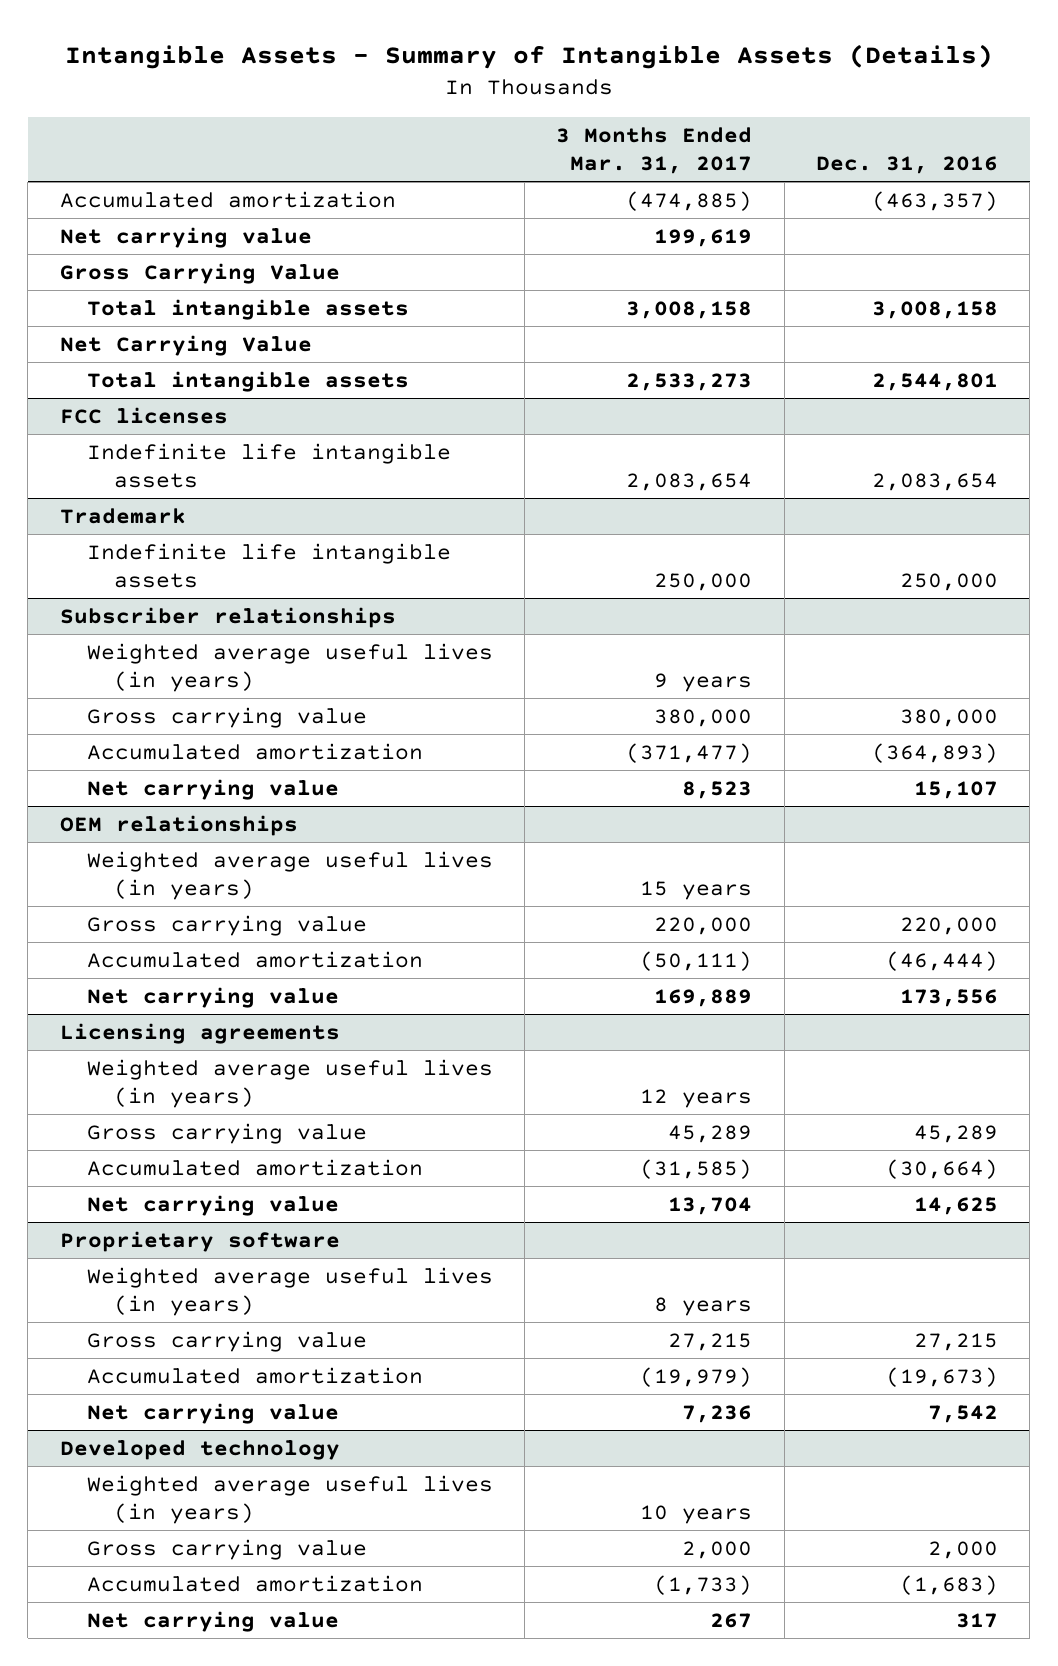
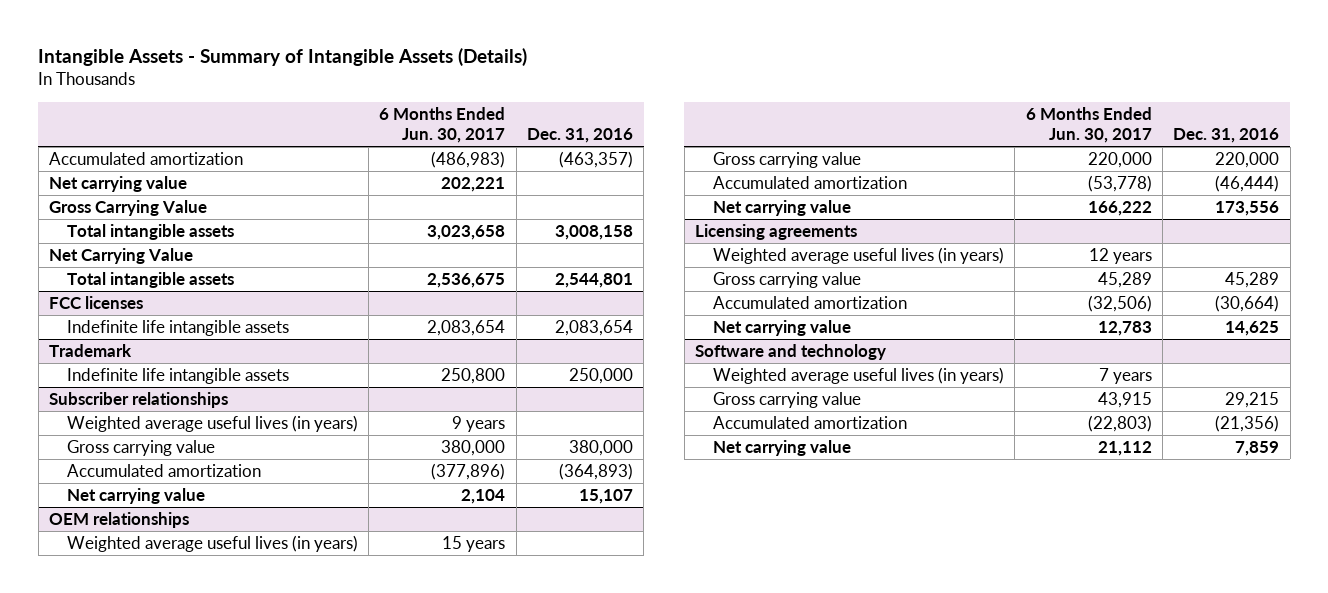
[556,126,753,175] 3 Months Ended Mar. 31, 2017 -> none
none -> [379,106,506,143] 6 Months Ended Jun. 30, 2017
[59,1230,340,1252] Proprietary software -> none
[86,1266,493,1317] Weighted average useful lives (in years) -> none
[86,1330,367,1352] Gross carrying value -> none
[86,1366,423,1384] Accumulated amortization -> none
[86,1402,339,1424] Net carrying value -> none
[59,1439,340,1460] Developed technology -> none
none -> [695,343,887,360] Software and technology
[927,1540,998,1559] 2,000 -> [1225,391,1280,408] 29,215
[899,1574,998,1595] (1,683) -> [1215,414,1280,432] (21,356)
[955,1612,998,1628] 317 -> [1235,440,1280,456] 7,859

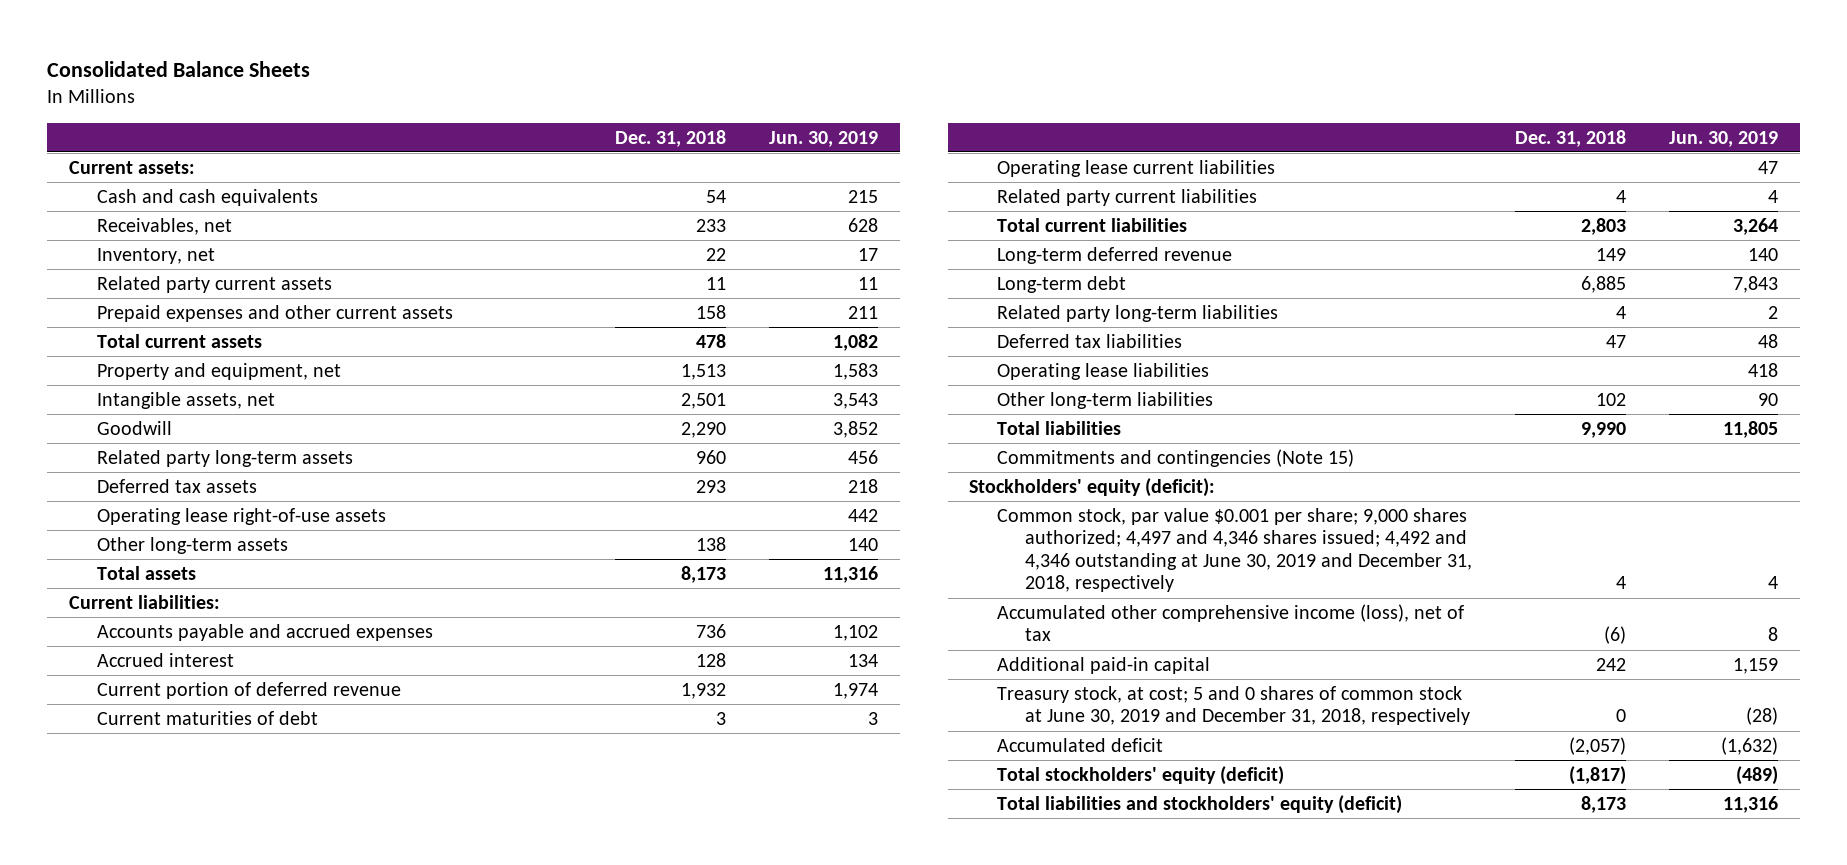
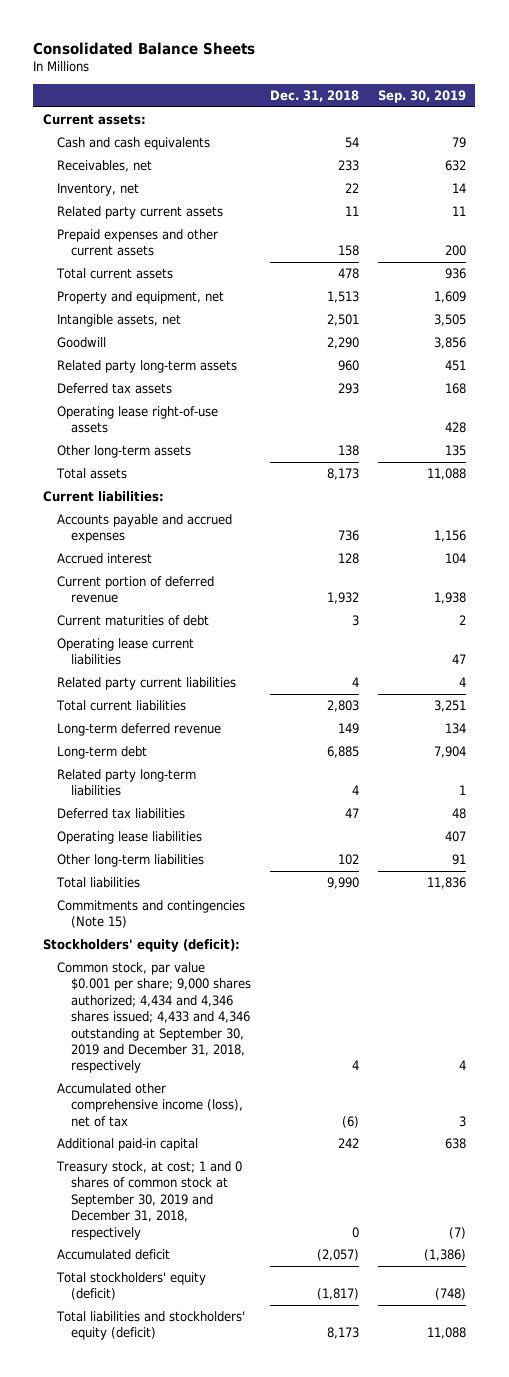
[769,130,879,147] Jun. 30, 2019 -> none
none -> [377,90,466,104] Sep. 30, 2019
[997,507,1472,593] Common stock, par value $0.001 per share; 9,000 shares authorized; 4,497 and 4,346 shares issued; 4,492 and 4,346 outstanding at June 30, 2019 and December 31, 2018, respectively -> [56,962,252,1074] Common stock, par value $0.001 per share; 9,000 shares authorized; 4,434 and 4,346 shares issued; 4,433 and 4,346 outstanding at September 30, 2019 and December 31, 2018, respectively
[997,685,1470,726] Treasury stock, at cost; 5 and 0 shares of common stock at June 30, 2019 and December 31, 2018, respectively -> [55,1161,242,1240] Treasury stock, at cost; 1 and 0 shares of common stock at September 30, 2019 and December 31, 2018, respectively

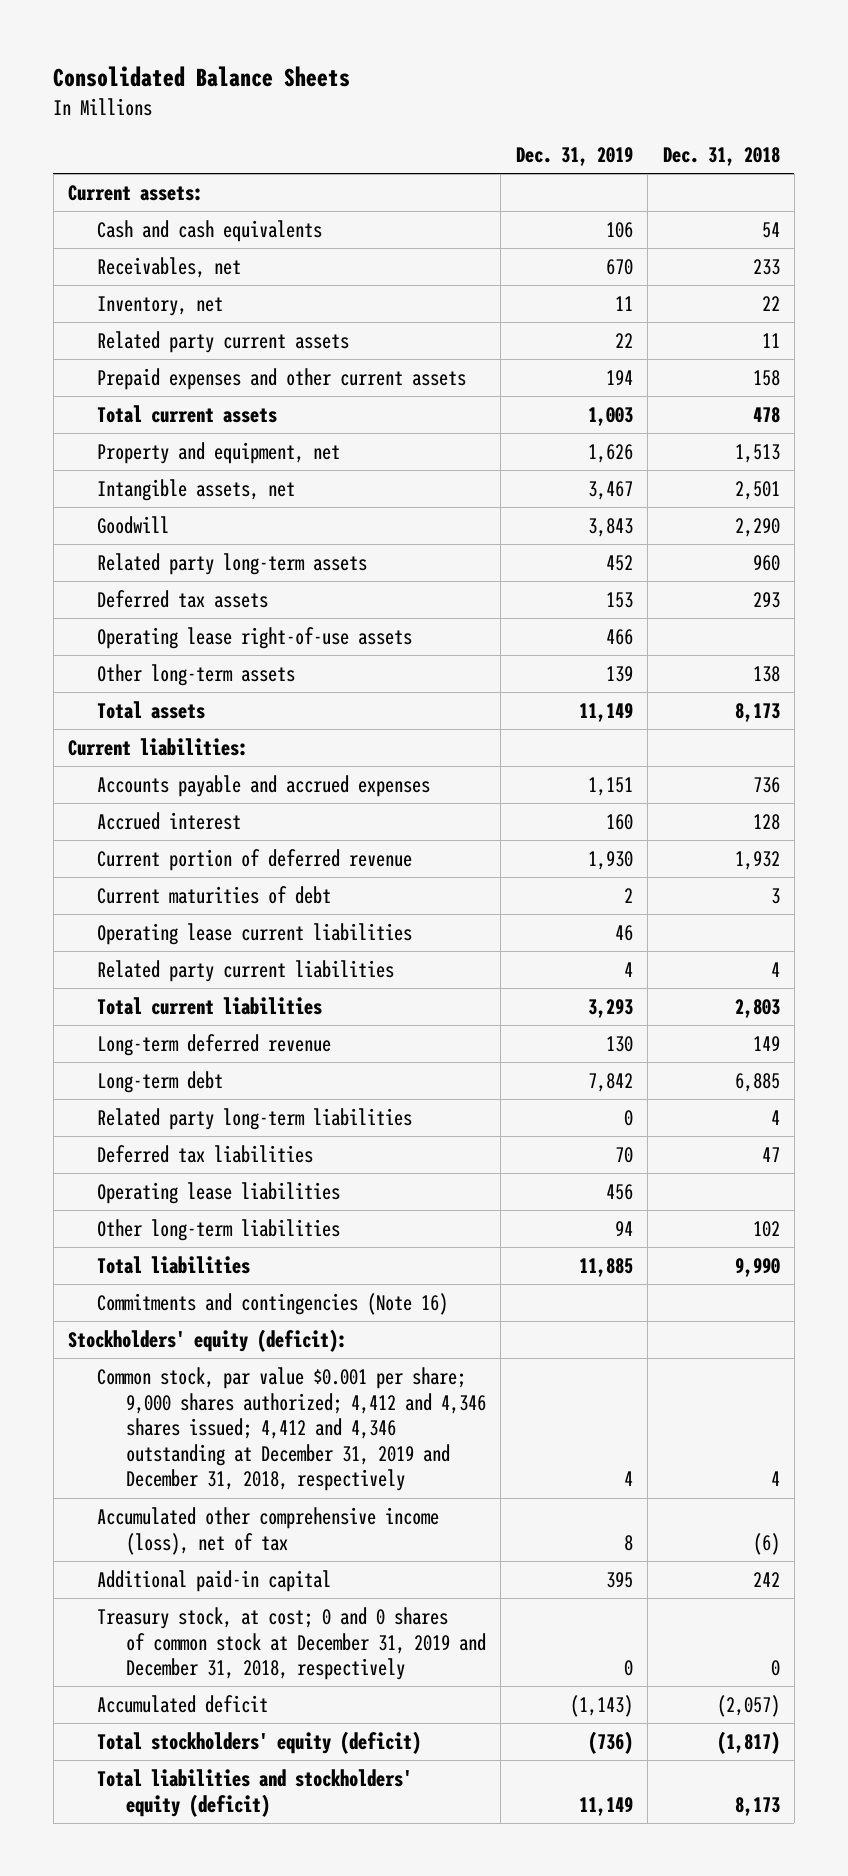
[377,90,466,104] Sep. 30, 2019 -> none
none -> [515,146,633,166] Dec. 31, 2019
[56,900,245,929] Commitments and contingencies (Note 15) -> [96,1293,448,1316] Commitments and contingencies (Note 16)
[56,962,252,1074] Common stock, par value $0.001 per share; 9,000 shares authorized; 4,434 and 4,346 shares issued; 4,433 and 4,346 outstanding at September 30, 2019 and December 31, 2018, respectively -> [96,1367,486,1492] Common stock, par value $0.001 per share; 9,000 shares authorized; 4,412 and 4,346 shares issued; 4,412 and 4,346 outstanding at December 31, 2019 and December 31, 2018, respectively
[55,1161,242,1240] Treasury stock, at cost; 1 and 0 shares of common stock at September 30, 2019 and December 31, 2018, respectively -> [96,1607,486,1681] Treasury stock, at cost; 0 and 0 shares of common stock at December 31, 2019 and December 31, 2018, respectively

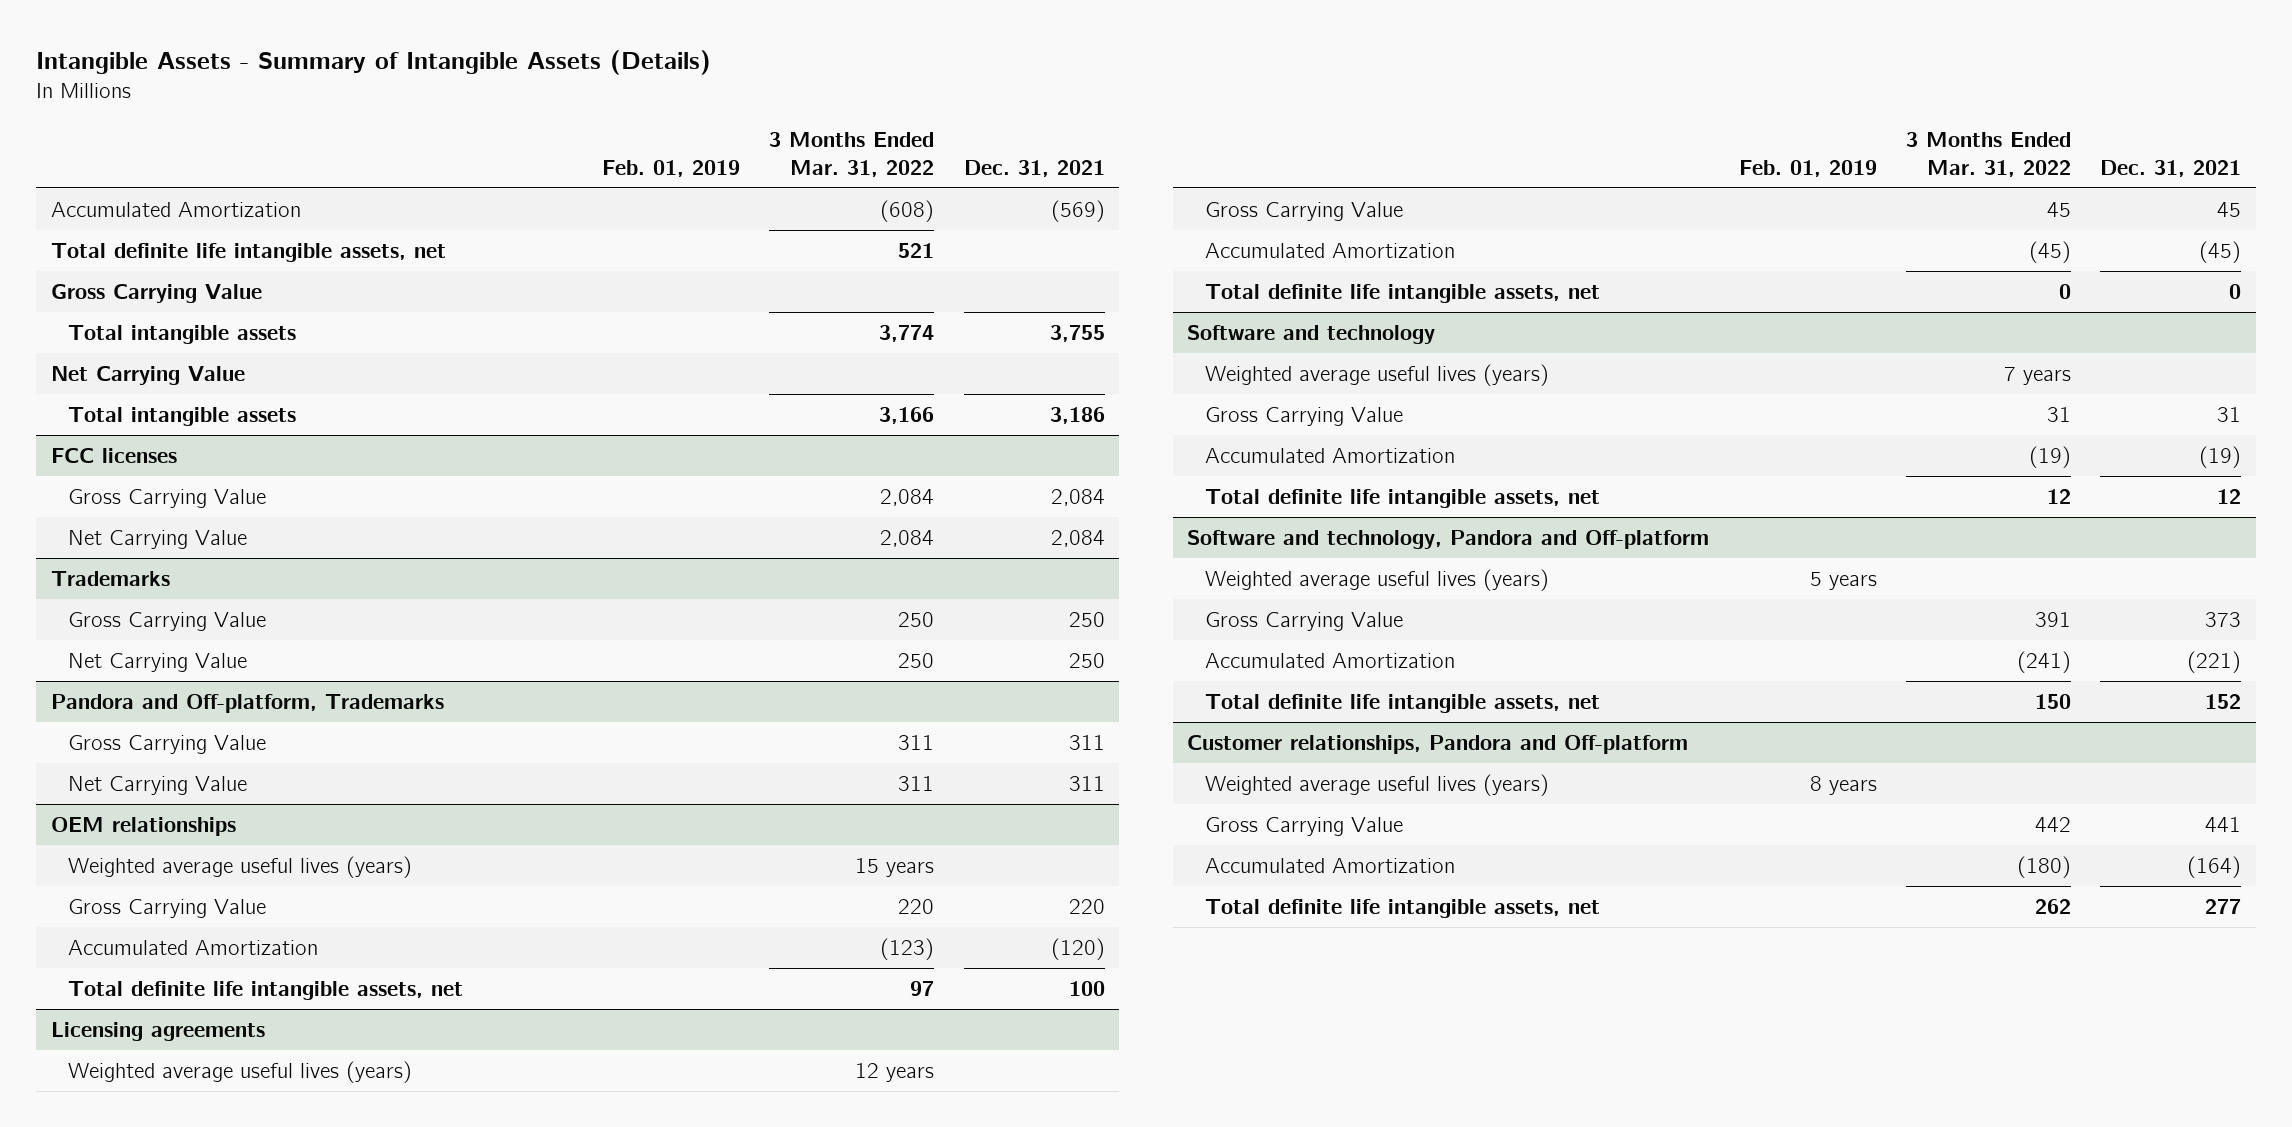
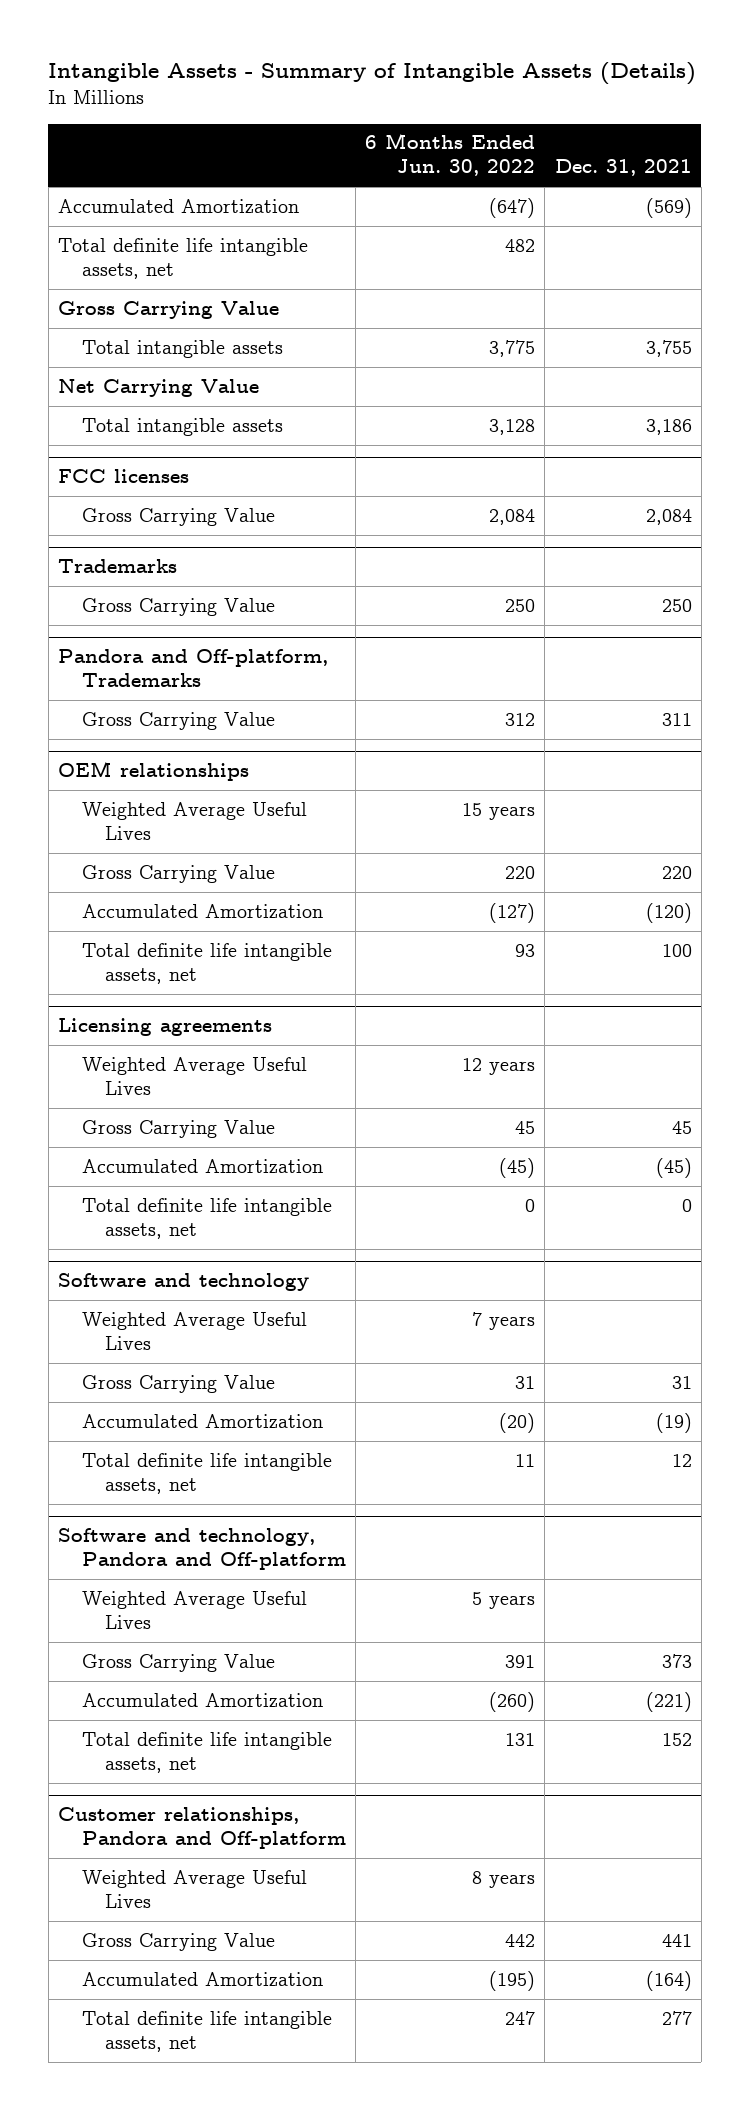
[602,159,741,177] Feb. 01, 2019 -> none
[769,132,935,177] 3 Months Ended Mar. 31, 2022 -> none
none -> [365,133,536,177] 6 Months Ended Jun. 30, 2022
[68,530,248,550] Net Carrying Value -> none
[68,653,248,673] Net Carrying Value -> none
[68,776,248,796] Net Carrying Value -> none
[68,856,413,879] Weighted average useful lives (years) -> [81,801,307,840] Weighted Average Useful Lives
[68,1061,413,1084] Weighted average useful lives (years) -> [81,1056,307,1095] Weighted Average Useful Lives
[1204,364,1549,387] Weighted average useful lives (years) -> [81,1311,307,1350] Weighted Average Useful Lives
[1204,569,1549,592] Weighted average useful lives (years) -> [81,1590,307,1629] Weighted Average Useful Lives
[1204,774,1549,797] Weighted average useful lives (years) -> [81,1869,307,1908] Weighted Average Useful Lives

